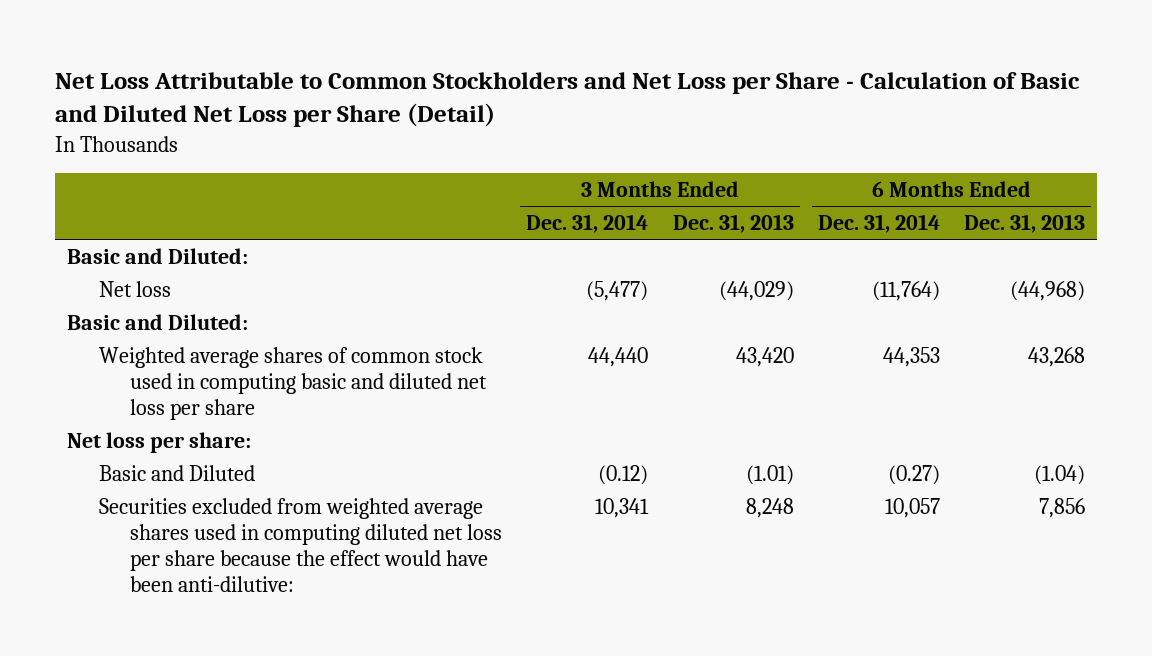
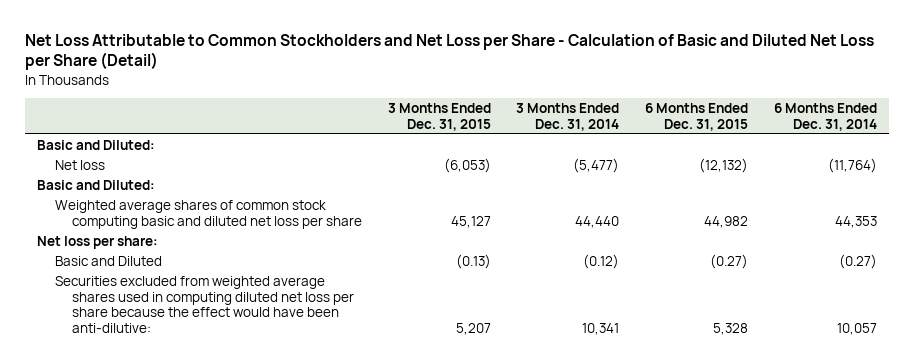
[672,214,794,234] Dec. 31, 2013 -> none
[964,214,1086,234] Dec. 31, 2013 -> none
none -> [387,103,491,131] 3 Months Ended Dec. 31, 2015
none -> [645,103,749,131] 6 Months Ended Dec. 31, 2015
[98,346,487,420] Weighted average shares of common stock used in computing basic and diluted net loss per share -> [54,200,363,229] Weighted average shares of common stock computing basic and diluted net loss per share

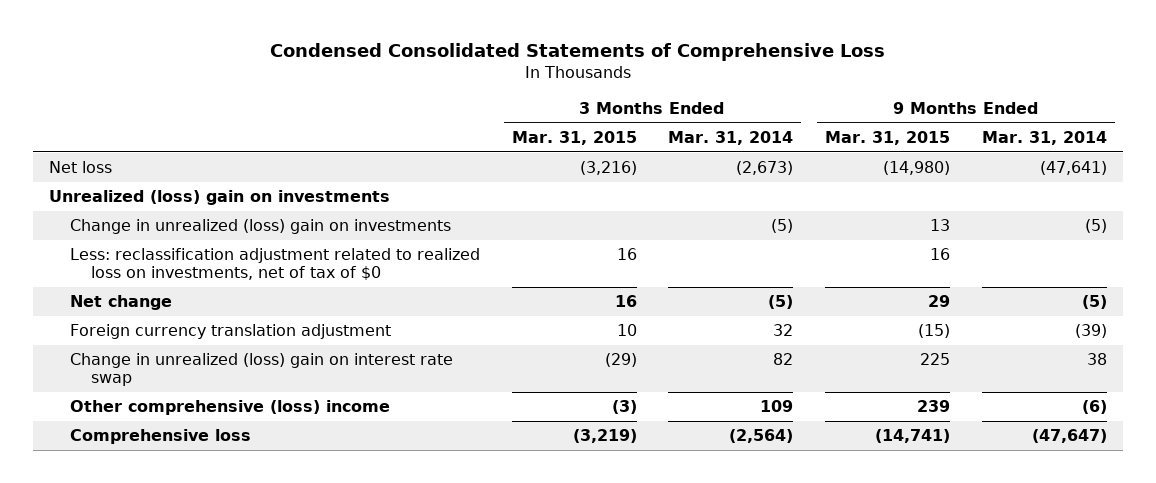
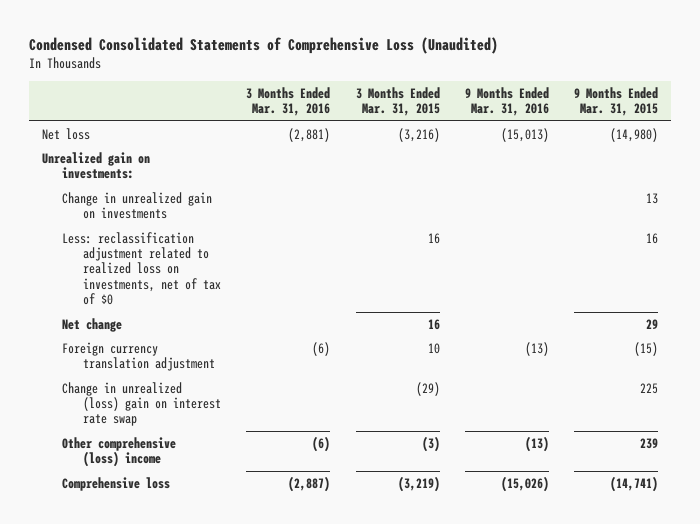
[269,43,885,62] Condensed Consolidated Statements of Comprehensive Loss -> [29,36,499,54] Condensed Consolidated Statements of Comprehensive Loss (Unaudited)
[668,130,794,145] Mar. 31, 2014 -> none
[981,130,1107,145] Mar. 31, 2014 -> none
none -> [246,86,331,117] 3 Months Ended Mar. 31, 2016
none -> [464,86,549,117] 9 Months Ended Mar. 31, 2016
[48,190,390,206] Unrealized (loss) gain on investments -> [41,151,150,180] Unrealized gain on investments:
[69,219,451,235] Change in unrealized (loss) gain on investments -> [62,191,213,220] Change in unrealized gain on investments

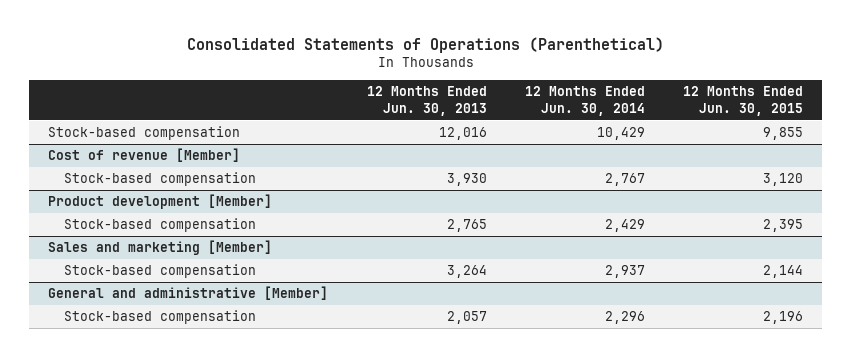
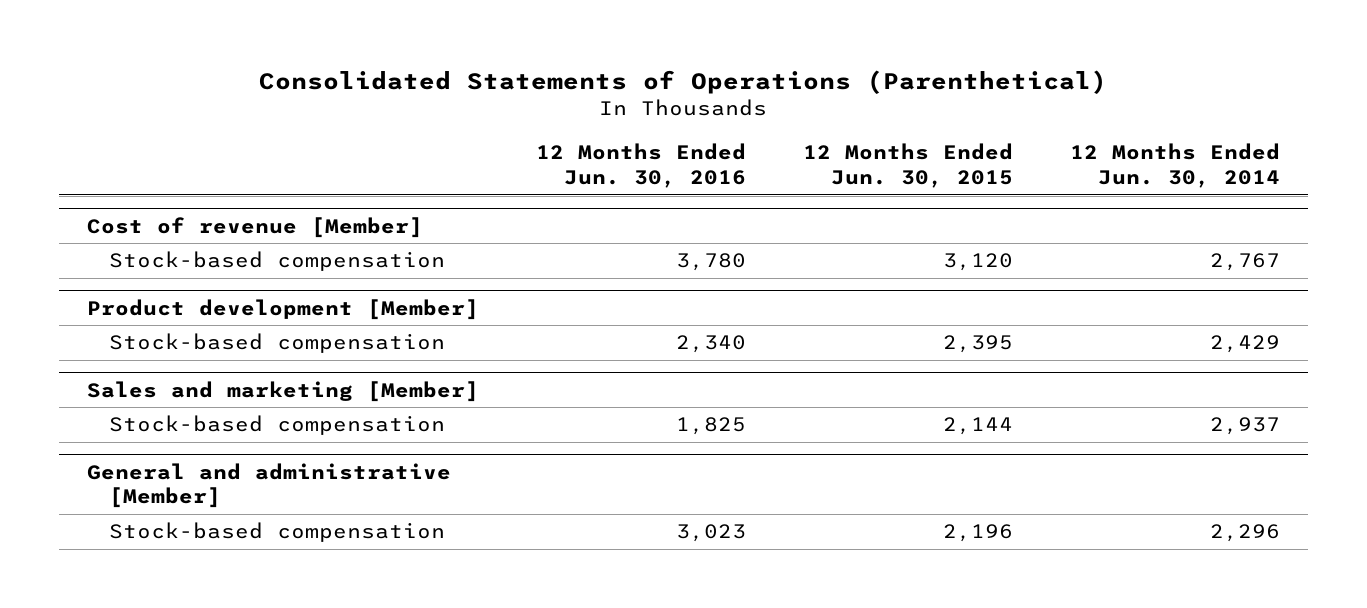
[366,86,487,116] 12 Months Ended Jun. 30, 2013 -> none
none -> [535,143,746,188] 12 Months Ended Jun. 30, 2016
[48,126,241,141] Stock-based compensation -> none

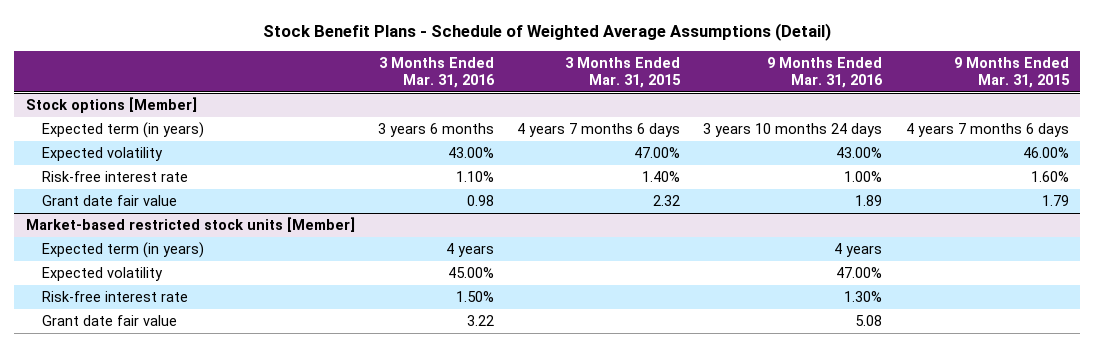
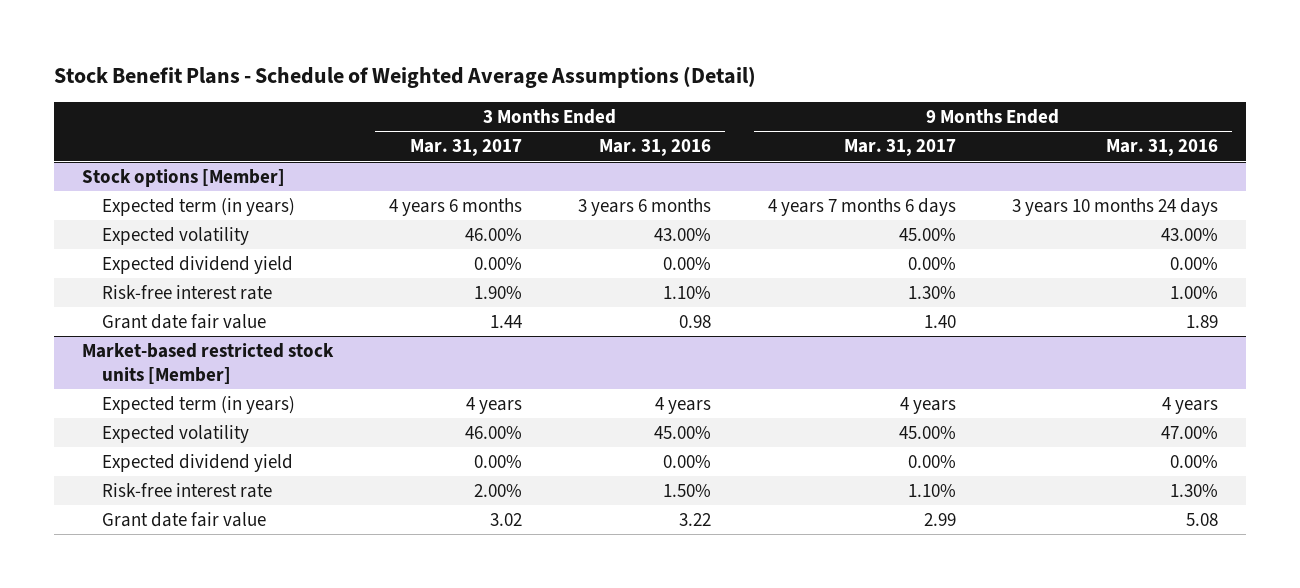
[565,57,682,88] 3 Months Ended Mar. 31, 2015 -> none
[953,57,1070,88] 9 Months Ended Mar. 31, 2015 -> none
none -> [410,139,523,157] Mar. 31, 2017
none -> [843,139,956,157] Mar. 31, 2017
none -> [102,255,294,274] Expected dividend yield
none -> [102,453,294,472] Expected dividend yield

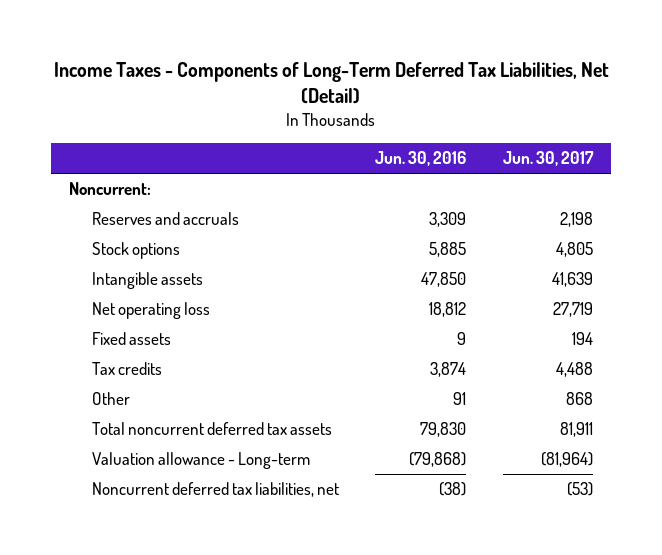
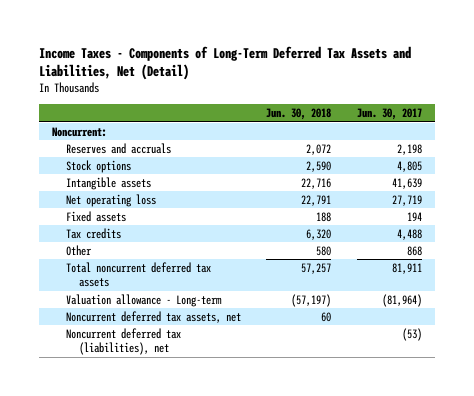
[53,62,609,105] Income Taxes - Components of Long-Term Deferred Tax Liabilities, Net (Detail) -> [38,45,411,81] Income Taxes - Components of Long-Term Deferred Tax Assets and Liabilities, Net (Detail)
[375,151,467,167] Jun. 30, 2016 -> none
none -> [266,108,332,121] Jun. 30, 2018
none -> [65,310,241,323] Noncurrent deferred tax assets, net
[92,482,340,498] Noncurrent deferred tax liabilities, net -> [65,327,181,356] Noncurrent deferred tax (liabilities), net

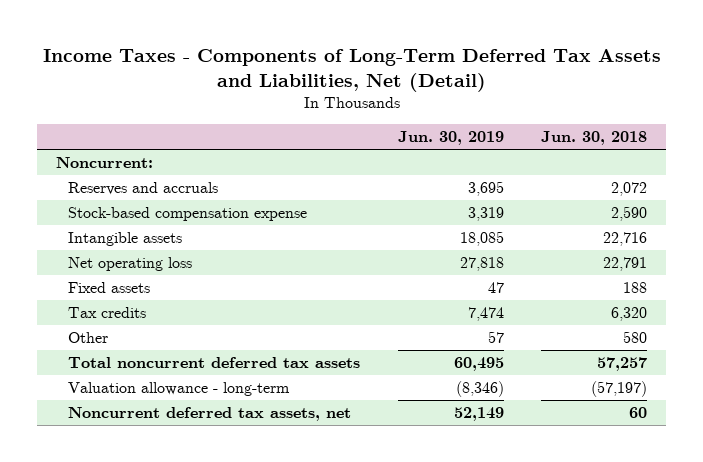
[357,108,423,121] Jun. 30, 2017 -> none
none -> [397,131,504,146] Jun. 30, 2019
[65,159,131,173] Stock options -> [68,207,308,222] Stock-based compensation expense
[65,293,222,307] Valuation allowance - Long-term -> [68,382,291,397] Valuation allowance - long-term
[65,327,181,356] Noncurrent deferred tax (liabilities), net -> none

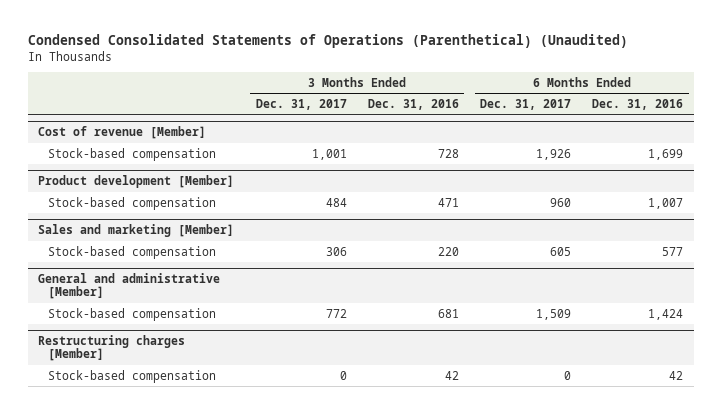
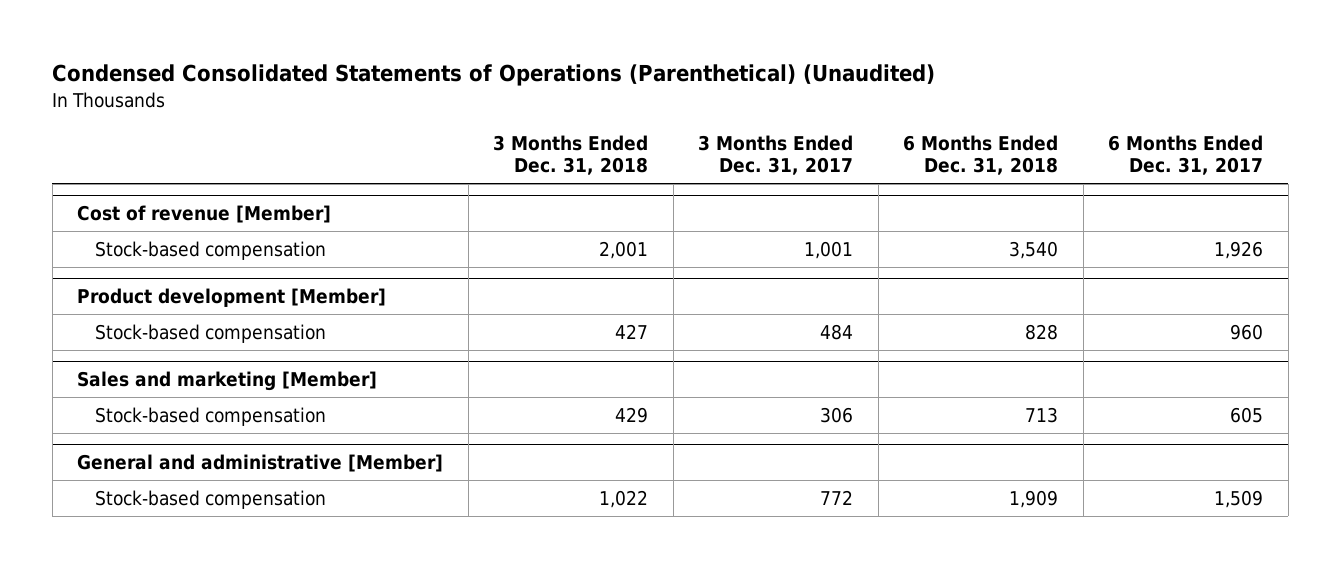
[367,98,459,110] Dec. 31, 2016 -> none
[592,98,684,110] Dec. 31, 2016 -> none
none -> [493,135,649,176] 3 Months Ended Dec. 31, 2018
none -> [903,135,1059,176] 6 Months Ended Dec. 31, 2018
[38,335,186,362] Restructuring charges [Member] -> none
[48,369,217,383] Stock-based compensation -> none

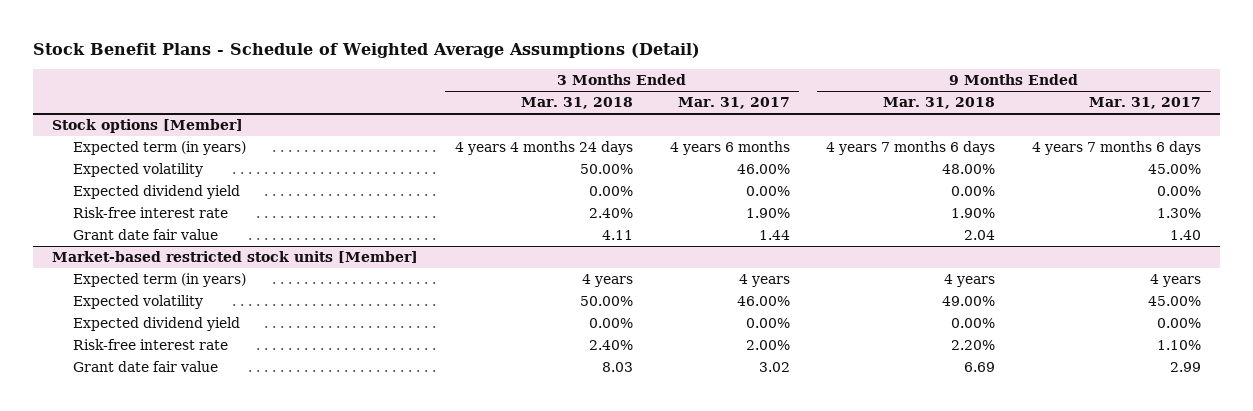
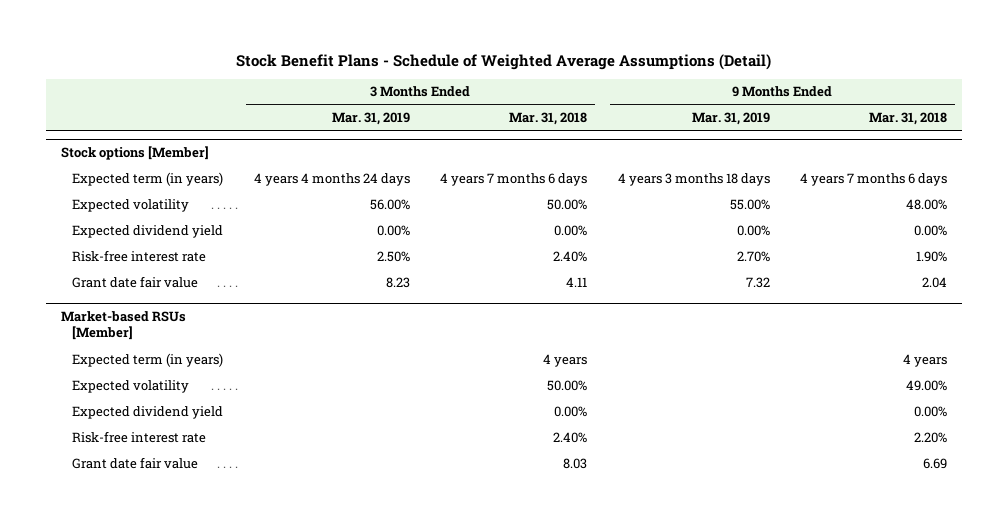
[677,97,790,110] Mar. 31, 2017 -> none
[1089,97,1202,110] Mar. 31, 2017 -> none
none -> [331,112,410,126] Mar. 31, 2019
none -> [691,112,770,126] Mar. 31, 2019
[454,141,633,156] 4 years 4 months 24 days -> [440,172,588,186] 4 years 7 months 6 days
[51,251,418,264] Market-based restricted stock units [Member] -> [60,310,186,341] Market-based RSUs [Member]

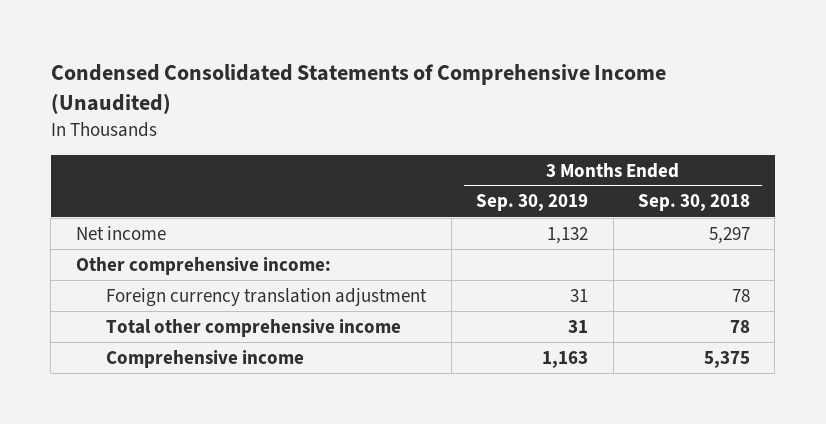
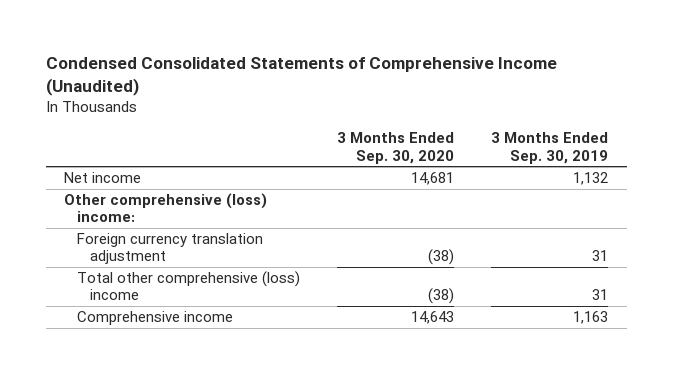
[637,194,750,212] Sep. 30, 2018 -> none
none -> [337,132,455,164] 3 Months Ended Sep. 30, 2020
[75,256,331,275] Other comprehensive income: -> [64,193,268,223] Other comprehensive (loss) income:
[106,318,402,337] Total other comprehensive income -> [77,271,301,301] Total other comprehensive (loss) income

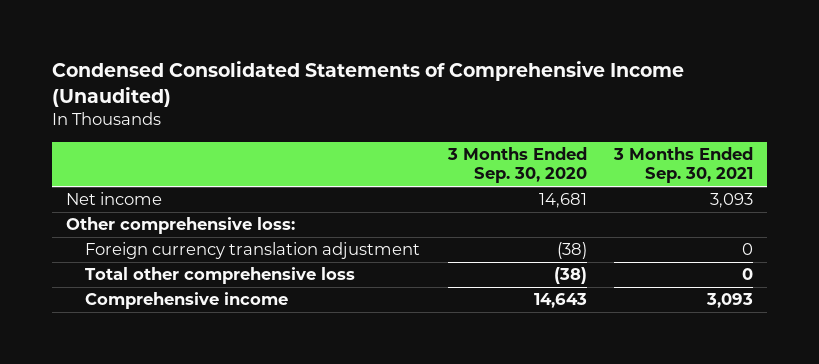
[491,132,609,164] 3 Months Ended Sep. 30, 2019 -> none
none -> [613,146,754,184] 3 Months Ended Sep. 30, 2021
[64,193,268,223] Other comprehensive (loss) income: -> [65,217,295,235] Other comprehensive loss:
[77,271,301,301] Total other comprehensive (loss) income -> [85,267,356,285] Total other comprehensive loss

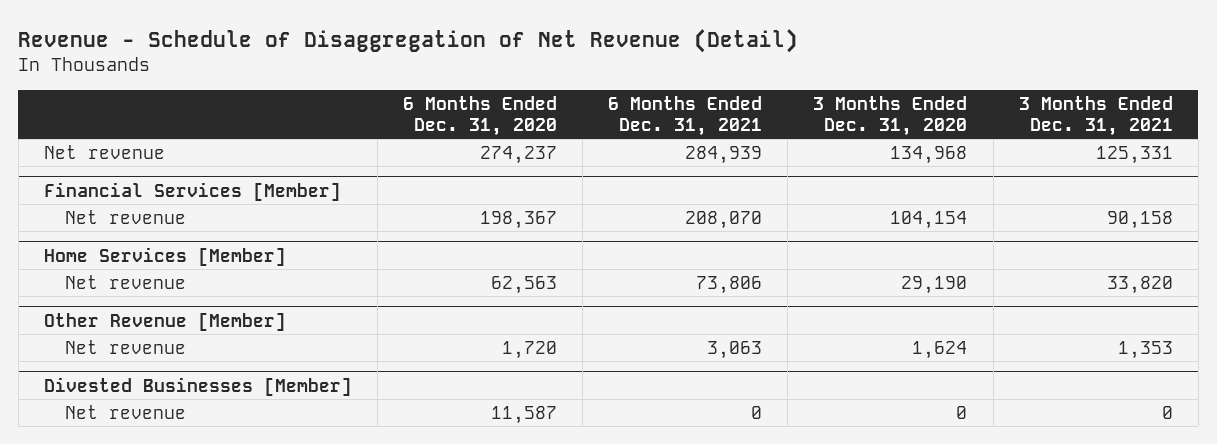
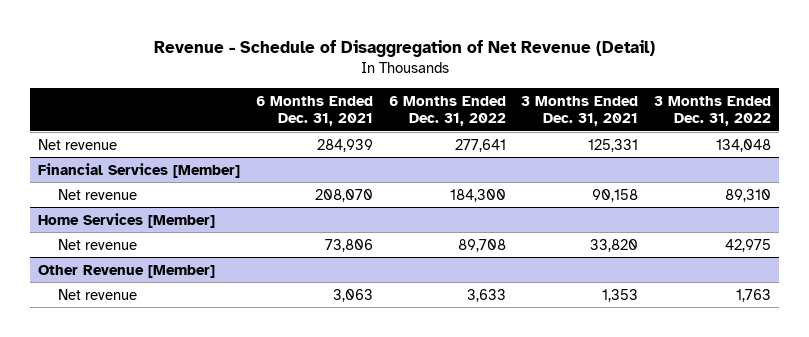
[403,95,558,136] 6 Months Ended Dec. 31, 2020 -> none
[813,95,968,136] 3 Months Ended Dec. 31, 2020 -> none
none -> [388,95,506,127] 6 Months Ended Dec. 31, 2022
none -> [654,95,772,127] 3 Months Ended Dec. 31, 2022
[43,376,352,396] Divested Businesses [Member] -> none
[65,405,187,420] Net revenue -> none

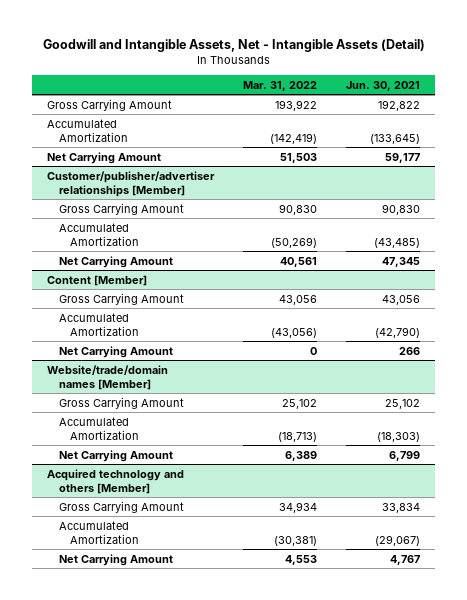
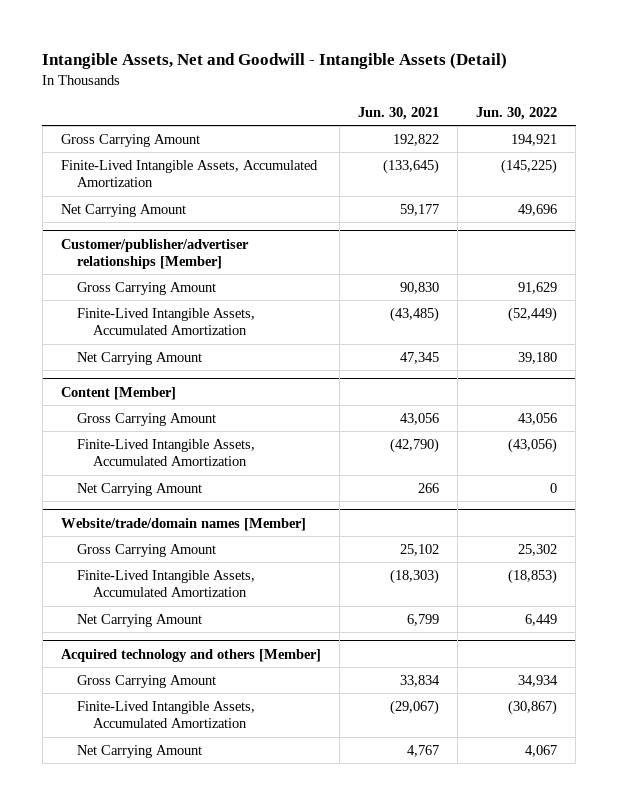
[42,39,425,53] Goodwill and Intangible Assets, Net - Intangible Assets (Detail) -> [42,52,508,69] Intangible Assets, Net and Goodwill - Intangible Assets (Detail)
[243,80,318,91] Mar. 31, 2022 -> none
none -> [476,107,558,121] Jun. 30, 2022
[46,118,128,142] Accumulated Amortization -> [60,159,318,188] Finite-Lived Intangible Assets, Accumulated Amortization
[58,222,140,246] Accumulated Amortization -> [77,307,256,336] Finite-Lived Intangible Assets, Accumulated Amortization
[58,312,140,336] Accumulated Amortization -> [77,438,256,467] Finite-Lived Intangible Assets, Accumulated Amortization
[58,416,140,440] Accumulated Amortization -> [77,569,256,598] Finite-Lived Intangible Assets, Accumulated Amortization
[58,520,140,544] Accumulated Amortization -> [77,700,256,729] Finite-Lived Intangible Assets, Accumulated Amortization

